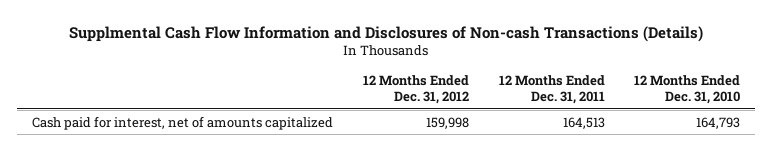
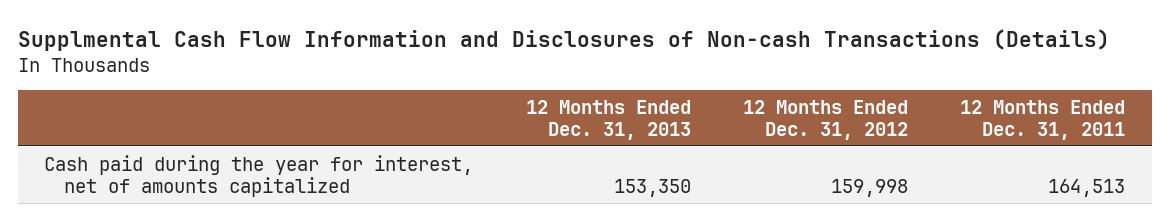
[634,75,741,105] 12 Months Ended Dec. 31, 2010 -> none
none -> [525,99,691,140] 12 Months Ended Dec. 31, 2013
[32,115,334,130] Cash paid for interest, net of amounts capitalized -> [44,154,474,197] Cash paid during the year for interest, net of amounts capitalized

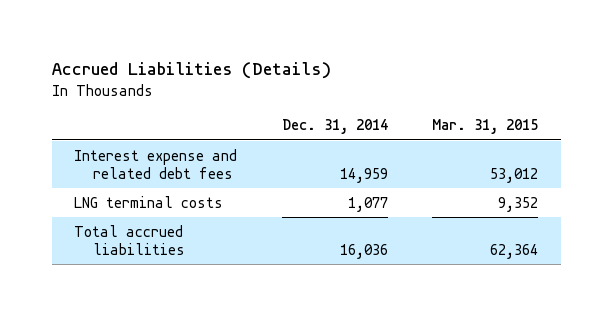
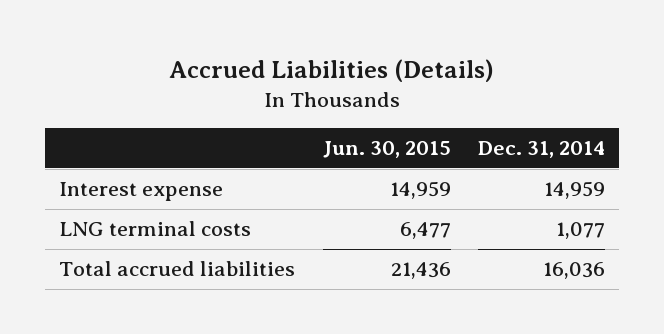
[432,119,539,135] Mar. 31, 2015 -> none
none -> [322,141,451,159] Jun. 30, 2015
[74,148,238,179] Interest expense and related debt fees -> [58,182,223,202] Interest expense

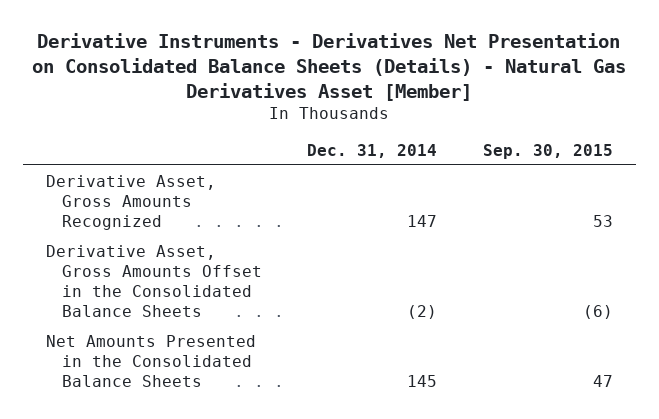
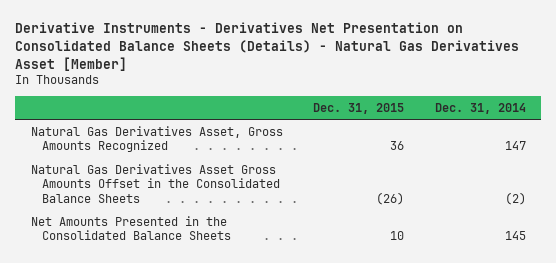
[483,143,614,159] Sep. 30, 2015 -> none
none -> [313,102,405,114] Dec. 31, 2015
[45,174,216,230] Derivative Asset, Gross Amounts Recognized -> [30,125,283,153] Natural Gas Derivatives Asset, Gross Amounts Recognized
[45,244,262,318] Derivative Asset, Gross Amounts Offset in the Consolidated Balance Sheets -> [30,163,280,203] Natural Gas Derivatives Asset Gross Amounts Offset in the Consolidated Balance Sheets

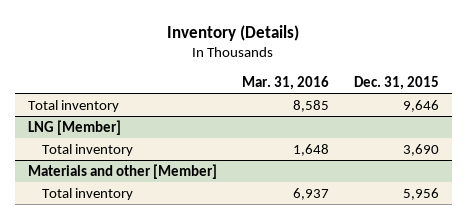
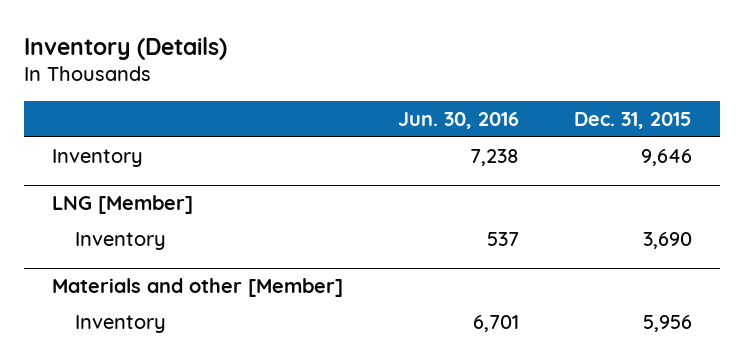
[241,76,329,91] Mar. 31, 2016 -> none
none -> [397,111,519,129] Jun. 30, 2016
[27,99,119,112] Total inventory -> [51,148,143,167] Inventory
[42,143,134,156] Total inventory -> [75,231,167,250] Inventory
[42,187,134,200] Total inventory -> [75,314,167,333] Inventory

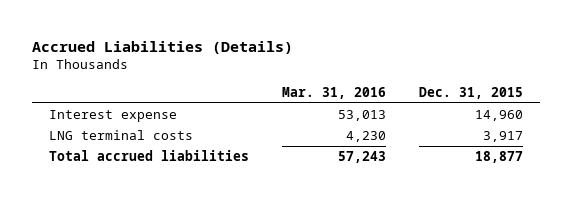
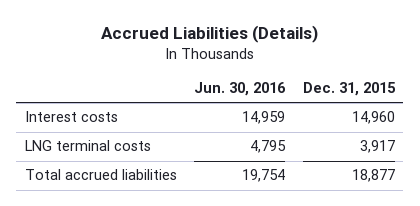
[281,87,386,100] Mar. 31, 2016 -> none
none -> [194,82,287,97] Jun. 30, 2016
[48,109,177,122] Interest expense -> [25,111,119,123] Interest costs

